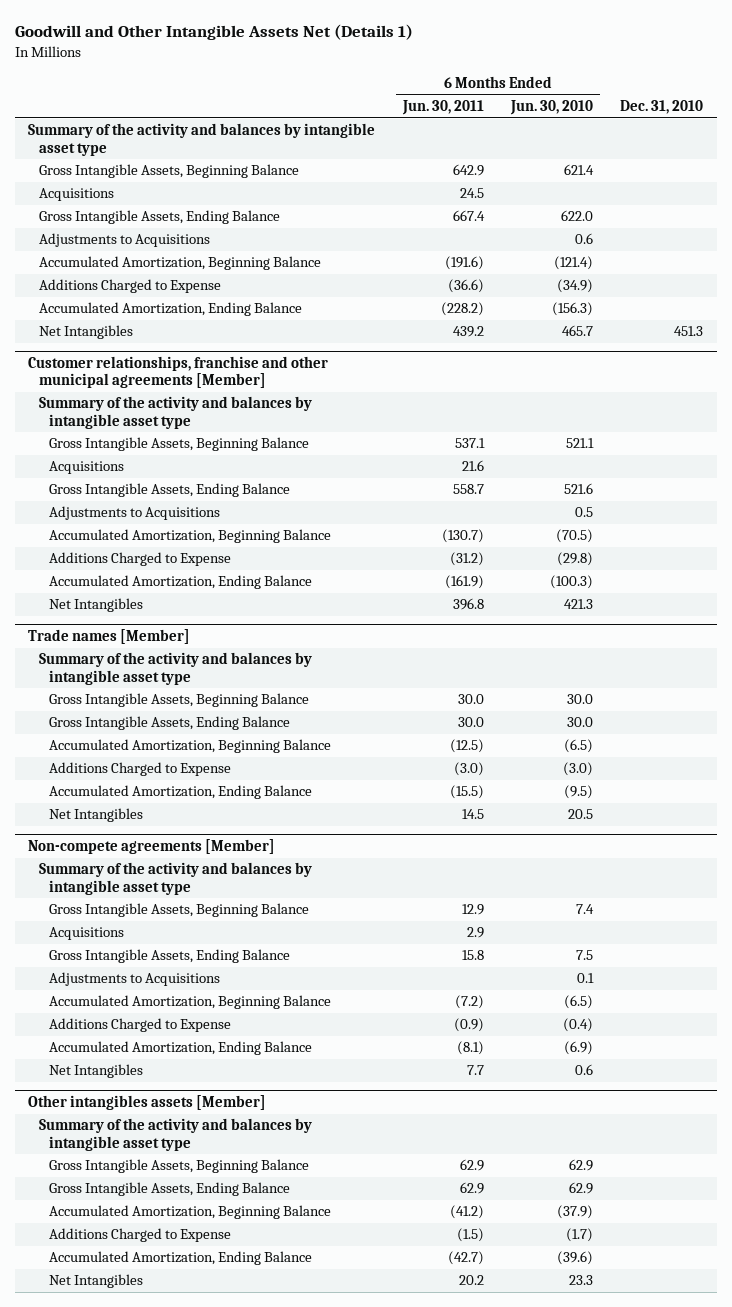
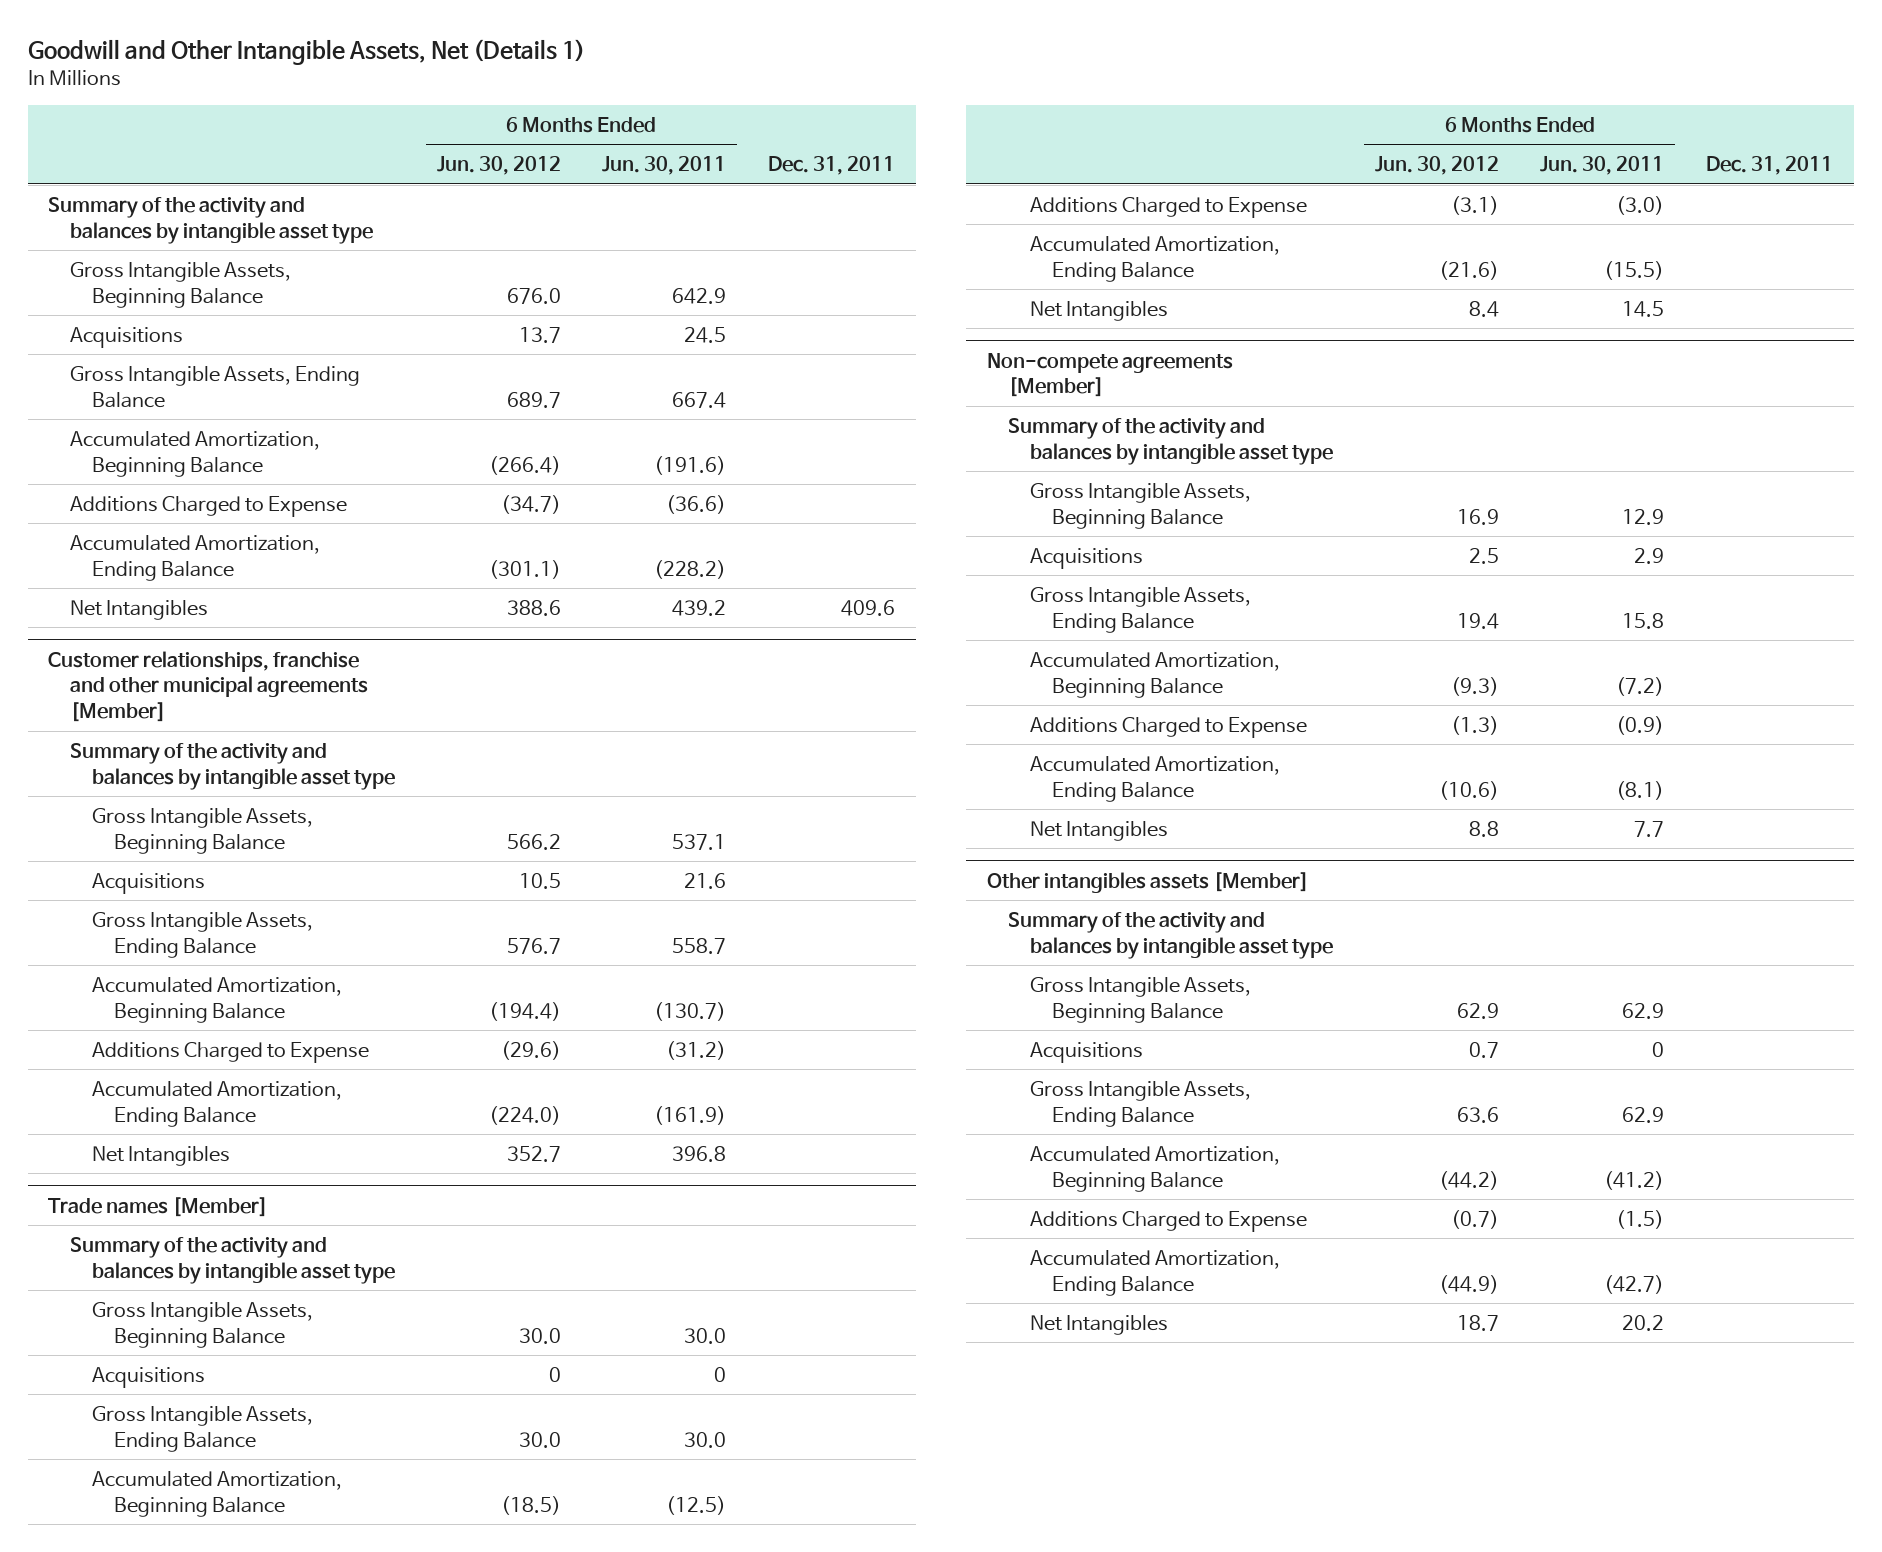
[14,24,413,41] Goodwill and Other Intangible Assets Net (Details 1) -> [27,39,585,66] Goodwill and Other Intangible Assets, Net (Details 1)
[509,99,593,115] Jun. 30, 2010 -> none
[620,99,704,114] Dec. 31, 2010 -> none
none -> [436,156,561,176] Jun. 30, 2012
none -> [768,156,896,176] Dec. 31, 2011
[38,233,210,248] Adjustments to Acquisitions -> none
[49,506,221,521] Adjustments to Acquisitions -> none
none -> [91,1366,205,1388] Acquisitions
[49,972,221,987] Adjustments to Acquisitions -> none
none -> [1030,1041,1144,1063] Acquisitions

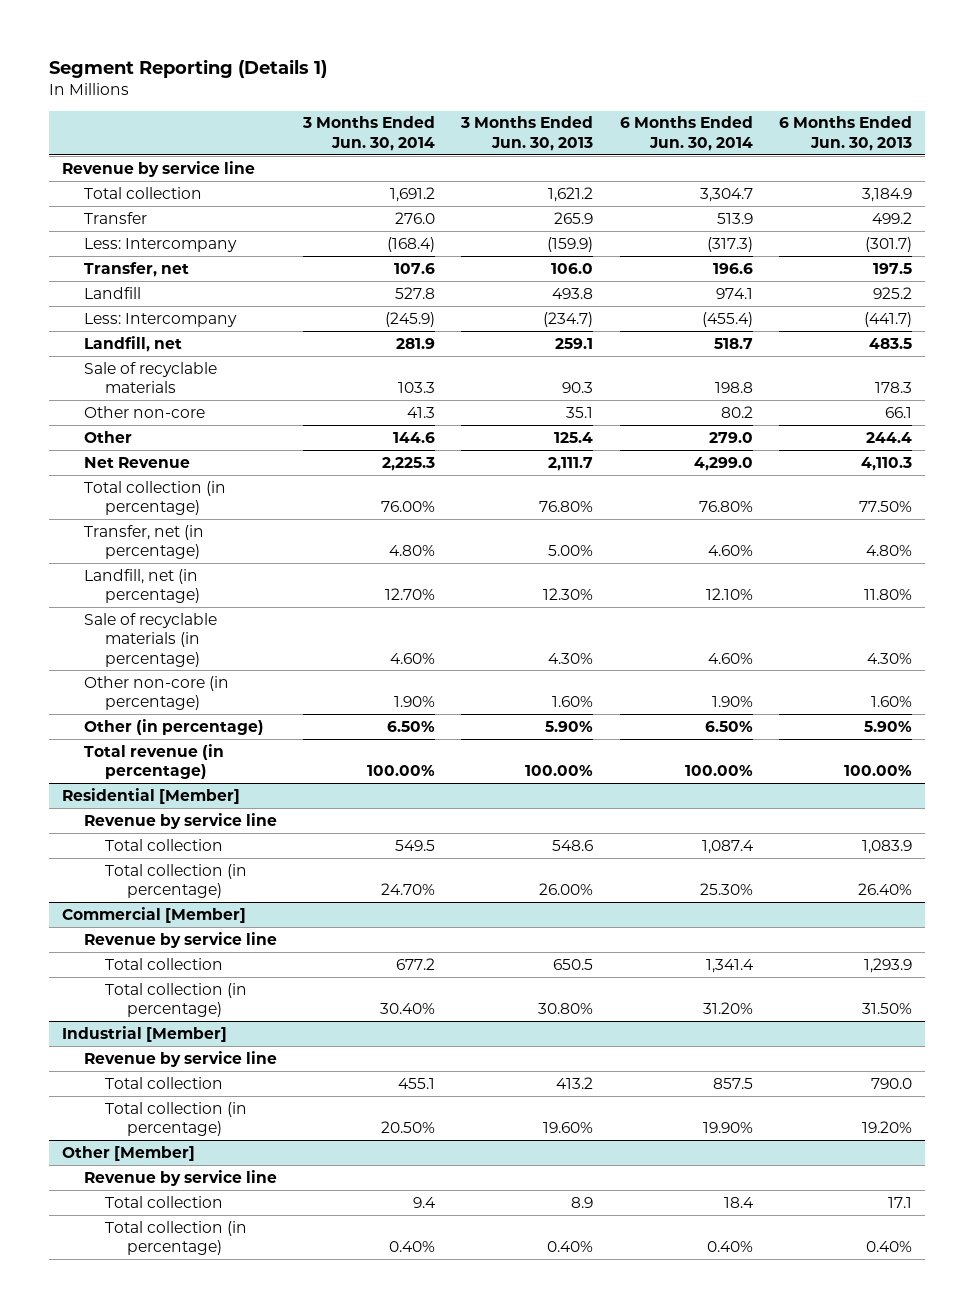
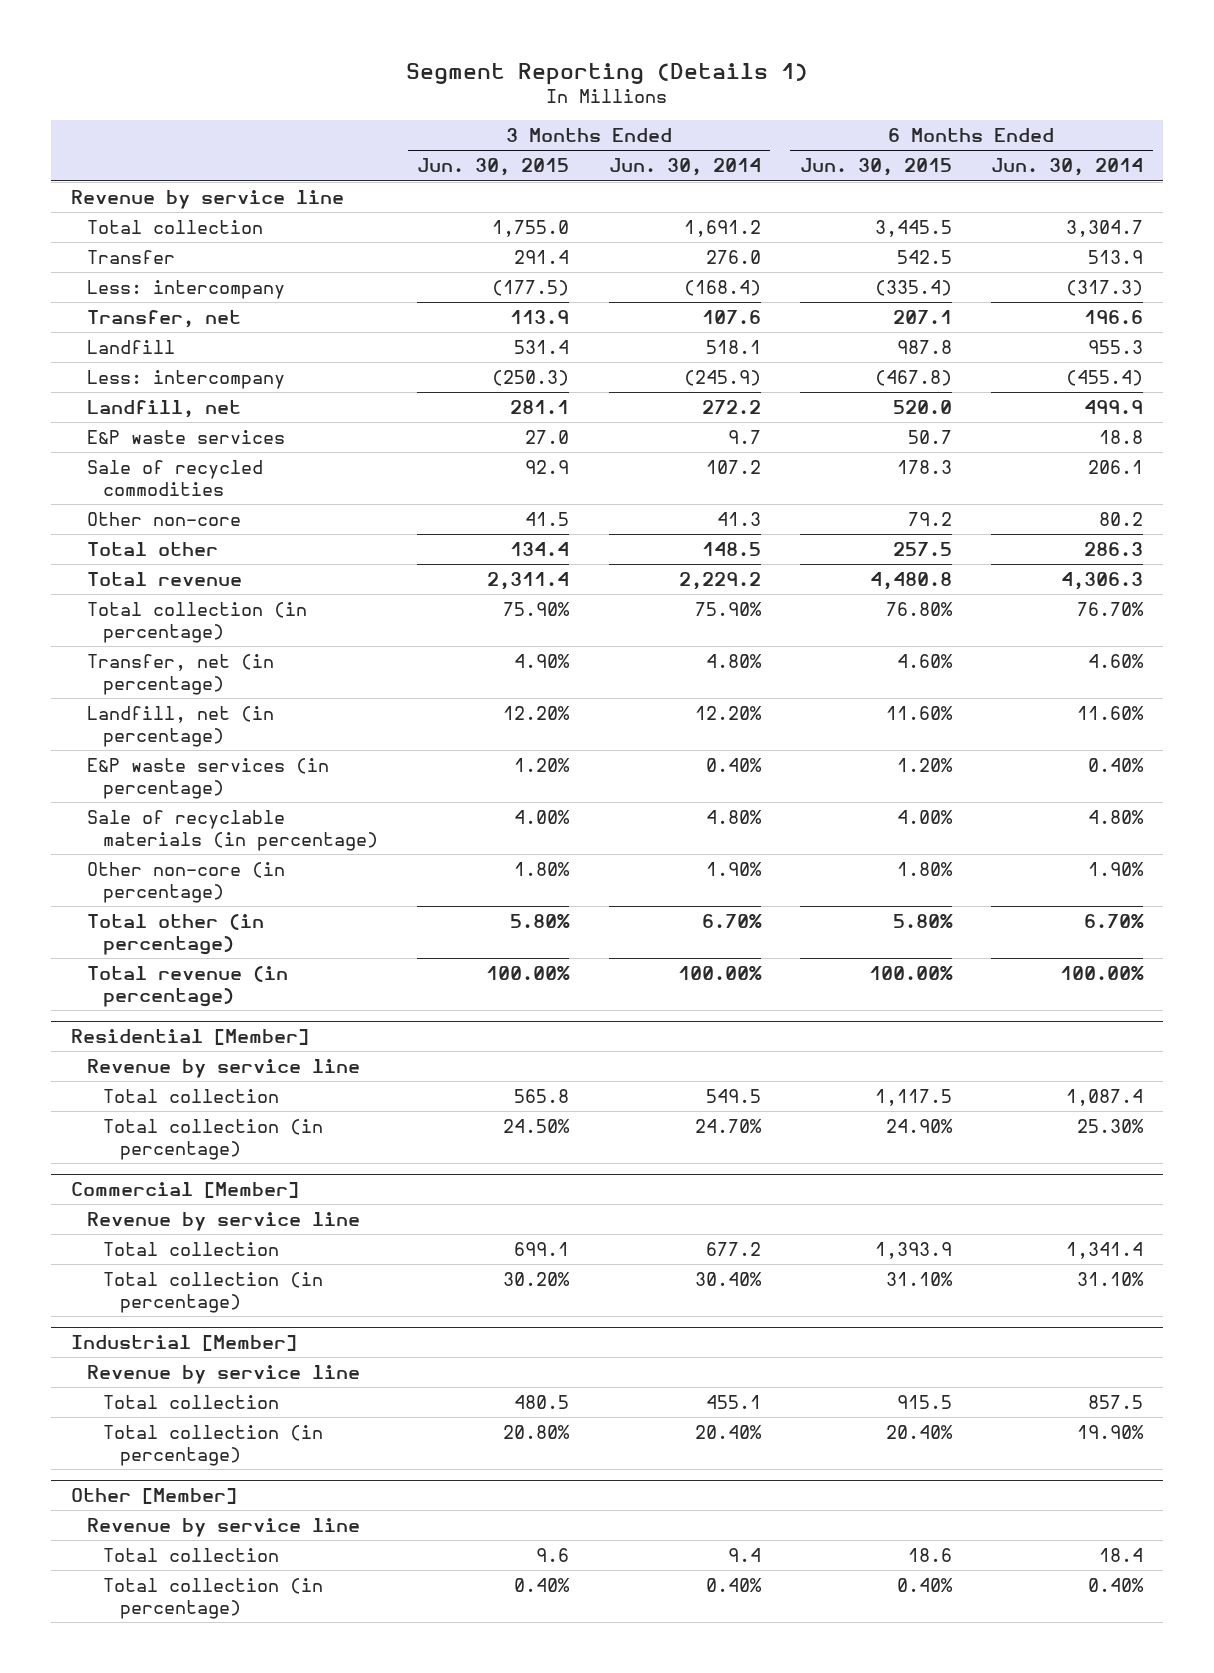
[460,116,594,151] 3 Months Ended Jun. 30, 2013 -> none
[778,116,912,151] 6 Months Ended Jun. 30, 2013 -> none
none -> [417,158,570,177] Jun. 30, 2015
none -> [799,158,952,177] Jun. 30, 2015
[83,237,237,252] Less: Intercompany -> [86,279,285,299] Less: intercompany
[395,286,436,299] 527.8 -> [705,339,761,354] 518.1
[715,287,753,299] 974.1 -> [1088,339,1144,354] 955.3
[83,312,237,327] Less: Intercompany -> [86,369,285,389] Less: intercompany
[396,337,436,349] 281.9 -> [701,399,761,414] 272.2
[713,337,753,349] 518.7 -> [1084,399,1144,414] 499.9
none -> [86,429,285,444] E&P waste services
[83,361,217,394] Sale of recyclable materials -> [86,459,263,497] Sale of recycled commodities
[398,382,436,394] 103.3 -> [705,459,761,474] 107.2
[714,382,753,394] 198.8 -> [1088,459,1144,474] 206.1
[83,430,132,443] Other -> [86,541,218,556] Total other
[393,431,436,443] 144.6 -> [701,541,761,556] 148.5
[708,431,753,443] 279.0 -> [1084,541,1144,556] 286.3
[83,456,190,468] Net Revenue -> [86,571,242,586] Total revenue
[382,456,436,471] 2,225.3 -> [678,571,761,590] 2,229.2
[693,456,753,471] 4,299.0 -> [1061,571,1144,590] 4,306.3
[381,501,436,513] 76.00% -> [694,601,762,616] 75.90%
[698,501,753,513] 76.80% -> [1077,601,1145,616] 76.70%
[385,588,436,601] 12.70% -> [694,705,762,720] 12.20%
[705,588,753,601] 12.10% -> [1077,705,1145,720] 11.60%
none -> [86,757,329,800] E&P waste services (in percentage)
[390,652,436,664] 4.60% -> [705,809,762,824] 4.80%
[707,652,753,664] 4.60% -> [1088,809,1145,824] 4.80%
[83,718,264,735] Other (in percentage) -> [86,913,264,956] Total other (in percentage)
[387,720,436,732] 6.50% -> [701,913,762,928] 6.70%
[704,720,753,732] 6.50% -> [1084,913,1145,928] 6.70%
[702,1002,753,1015] 31.20% -> [1077,1271,1145,1286] 31.10%
[381,1121,436,1134] 20.50% -> [694,1424,762,1439] 20.40%

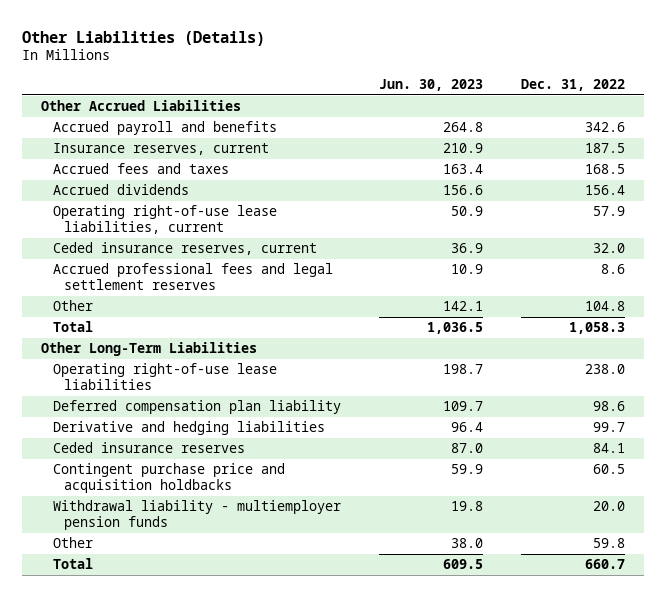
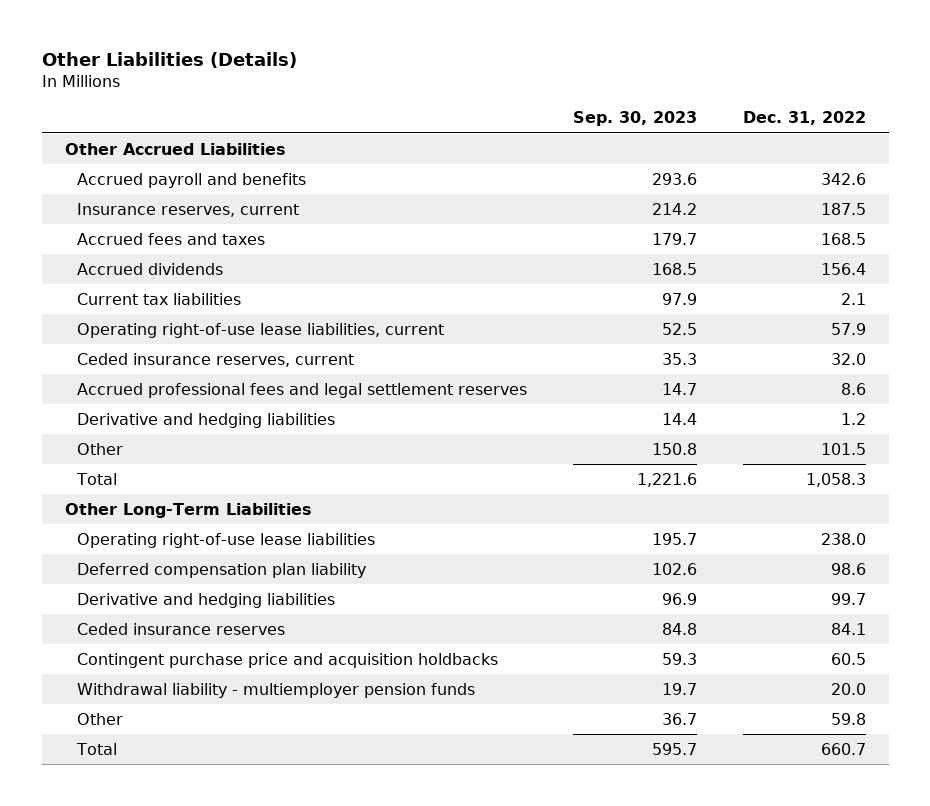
[378,79,483,92] Jun. 30, 2023 -> none
none -> [572,111,697,127] Sep. 30, 2023
none -> [76,292,241,305] Current tax liabilities
none -> [76,412,335,428] Derivative and hedging liabilities
[585,301,626,312] 104.8 -> [820,442,866,455] 101.5

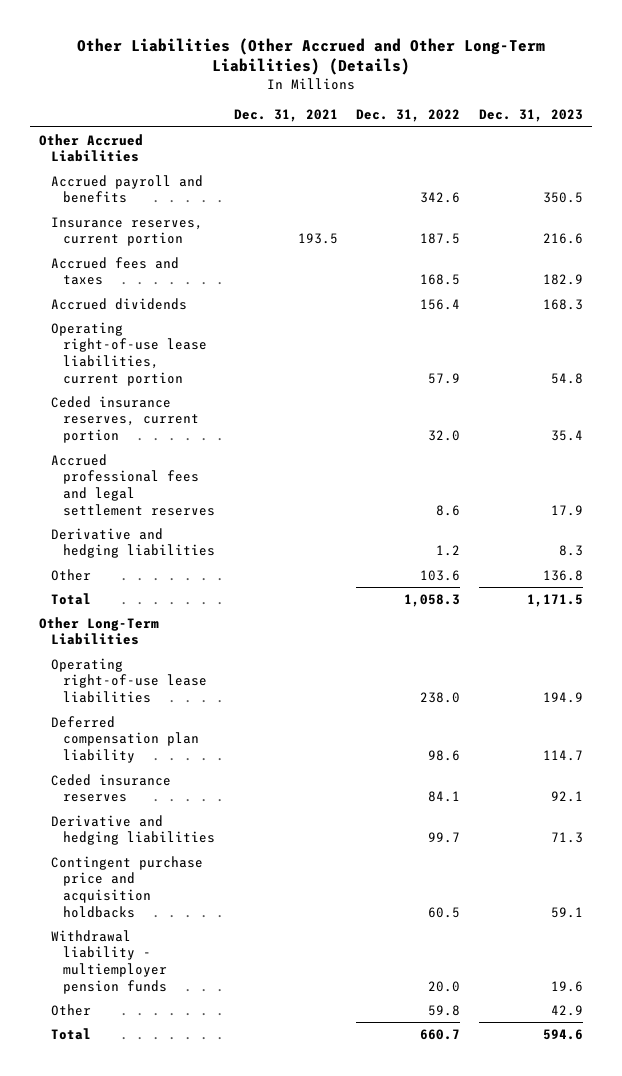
[41,52,297,69] Other Liabilities (Details) -> [77,37,546,76] Other Liabilities (Other Accrued and Other Long-Term Liabilities) (Details)
[572,111,697,127] Sep. 30, 2023 -> none
none -> [233,109,338,123] Dec. 31, 2021
none -> [478,109,583,123] Dec. 31, 2023
[76,202,299,217] Insurance reserves, current -> [51,216,204,247] Insurance reserves, current portion
[76,292,241,305] Current tax liabilities -> none
[76,322,444,338] Operating right-of-use lease liabilities, current -> [51,321,208,387] Operating right-of-use lease liabilities, current portion
[76,352,354,367] Ceded insurance reserves, current -> [51,395,200,444] Ceded insurance reserves, current portion
[820,442,866,455] 101.5 -> [420,569,461,581] 103.6
[76,592,335,608] Derivative and hedging liabilities -> [51,814,216,846] Derivative and hedging liabilities

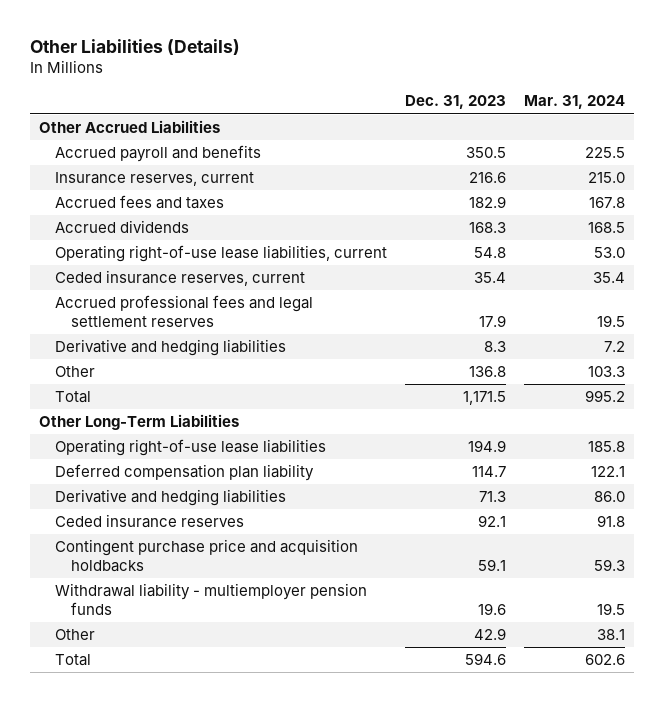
[77,37,546,76] Other Liabilities (Other Accrued and Other Long-Term Liabilities) (Details) -> [29,38,240,55] Other Liabilities (Details)
[233,109,338,123] Dec. 31, 2021 -> none
[356,109,461,123] Dec. 31, 2022 -> none
none -> [523,95,625,110] Mar. 31, 2024
[51,216,204,247] Insurance reserves, current portion -> [54,172,254,187] Insurance reserves, current
[51,321,208,387] Operating right-of-use lease liabilities, current portion -> [54,245,387,263] Operating right-of-use lease liabilities, current
[51,395,200,444] Ceded insurance reserves, current portion -> [54,270,305,287] Ceded insurance reserves, current
[51,773,172,803] Ceded insurance reserves -> [54,514,244,529] Ceded insurance reserves

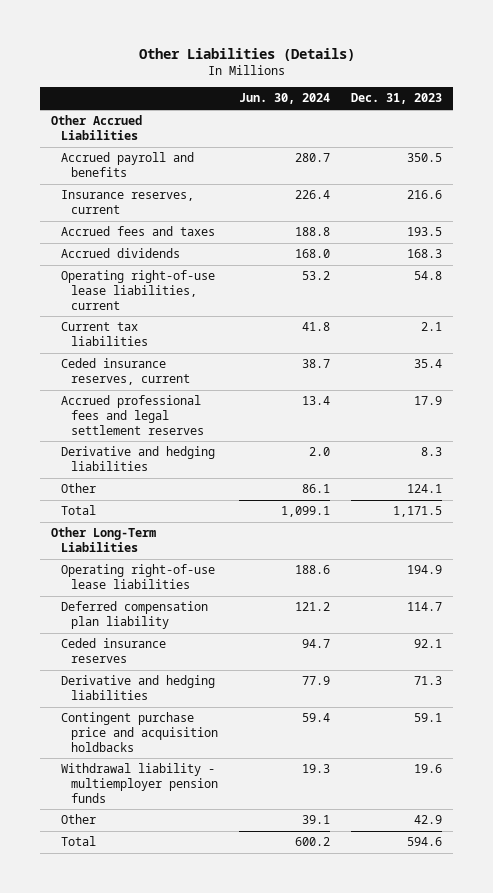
[523,95,625,110] Mar. 31, 2024 -> none
none -> [239,93,331,105] Jun. 30, 2024
[468,196,506,209] 182.9 -> [407,227,443,237] 193.5
none -> [60,322,148,347] Current tax liabilities
[468,366,506,378] 136.8 -> [407,484,443,494] 124.1
[54,489,286,507] Derivative and hedging liabilities -> [60,675,215,701] Derivative and hedging liabilities

